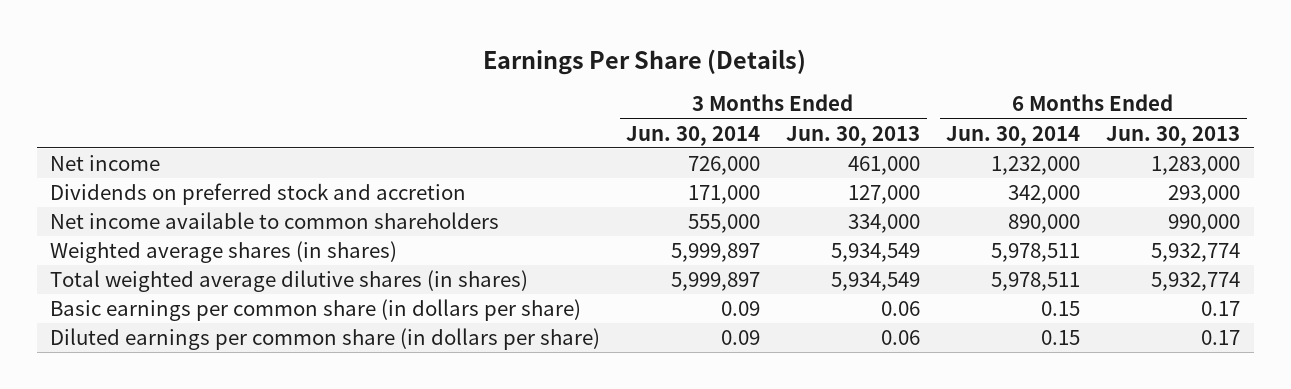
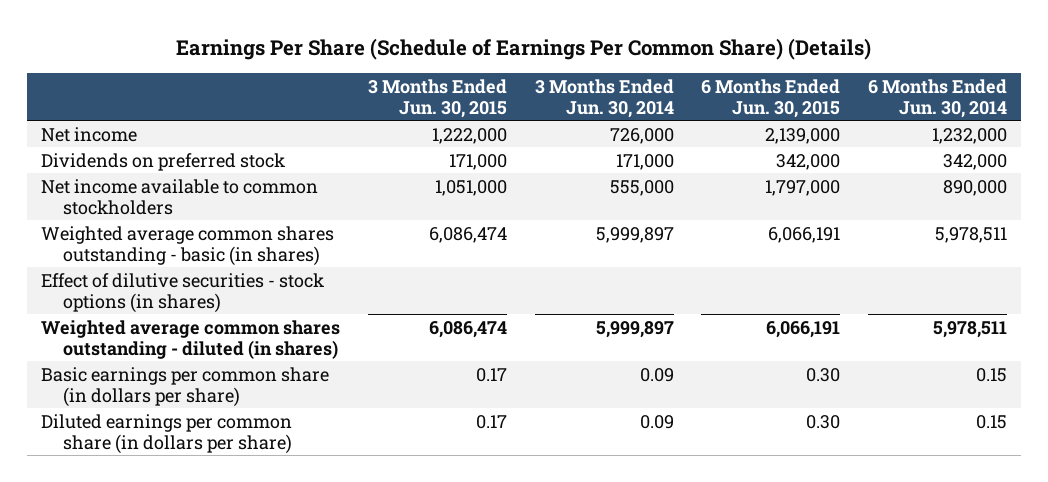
[483,48,807,75] Earnings Per Share (Details) -> [176,38,872,61] Earnings Per Share (Schedule of Earnings Per Common Share) (Details)
[786,125,921,146] Jun. 30, 2013 -> none
[1106,125,1241,146] Jun. 30, 2013 -> none
none -> [367,78,507,118] 3 Months Ended Jun. 30, 2015
none -> [701,78,841,118] 6 Months Ended Jun. 30, 2015
[50,183,467,206] Dividends on preferred stock and accretion -> [41,152,286,171] Dividends on preferred stock
[50,212,500,230] Net income available to common shareholders -> [41,178,319,215] Net income available to common stockholders
[50,241,398,264] Weighted average shares (in shares) -> [41,225,335,266] Weighted average common shares outstanding - basic (in shares)
none -> [41,272,325,313] Effect of dilutive securities - stock options (in shares)
[50,270,529,293] Total weighted average dilutive shares (in shares) -> [41,319,341,359] Weighted average common shares outstanding - diluted (in shares)

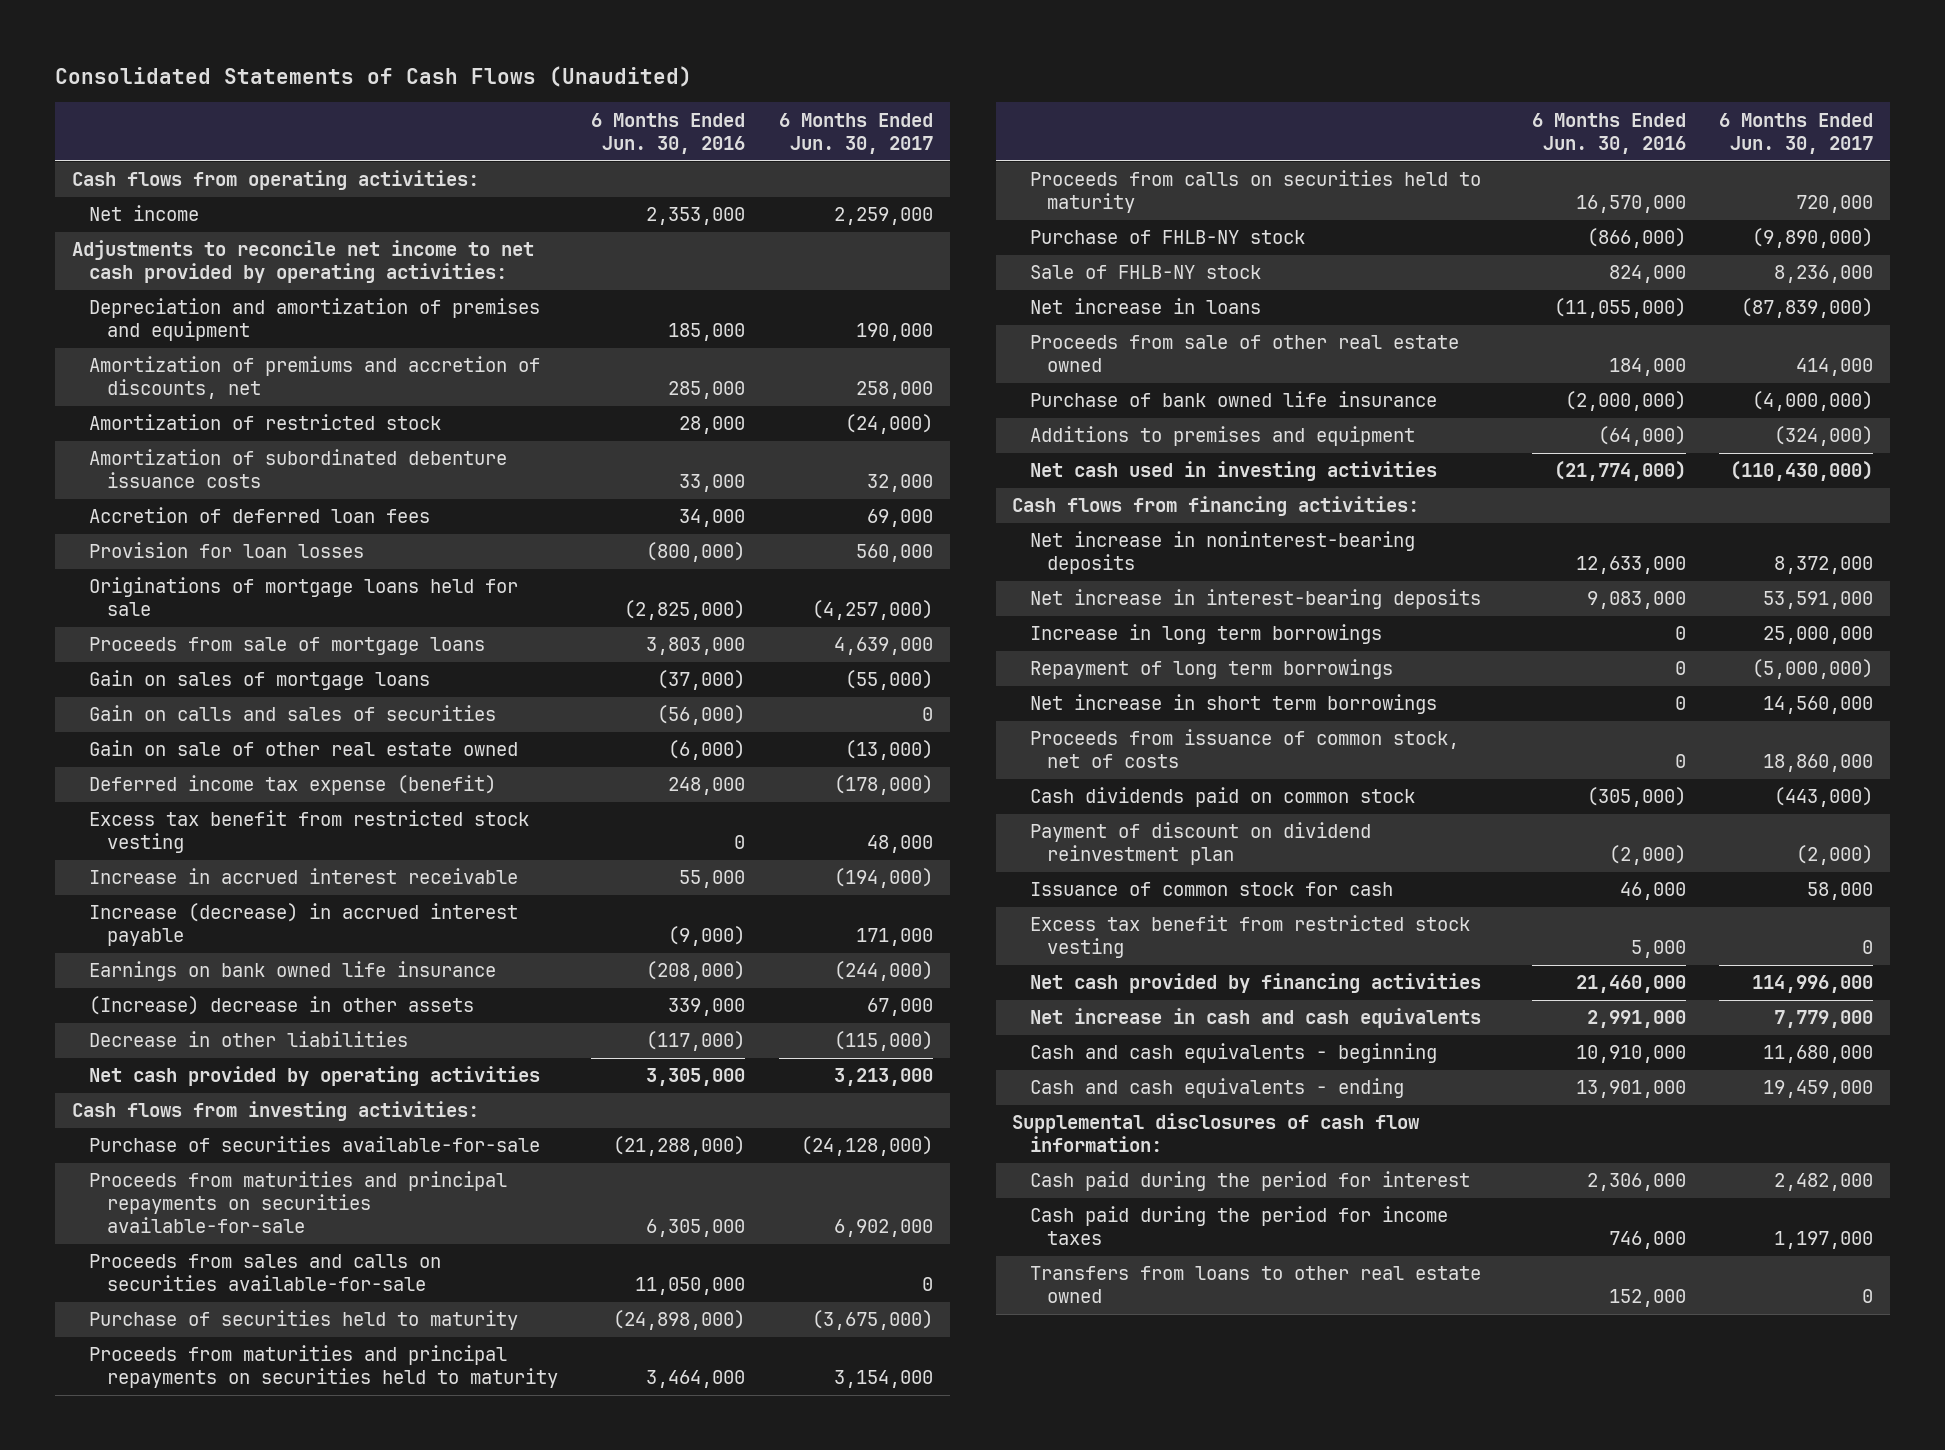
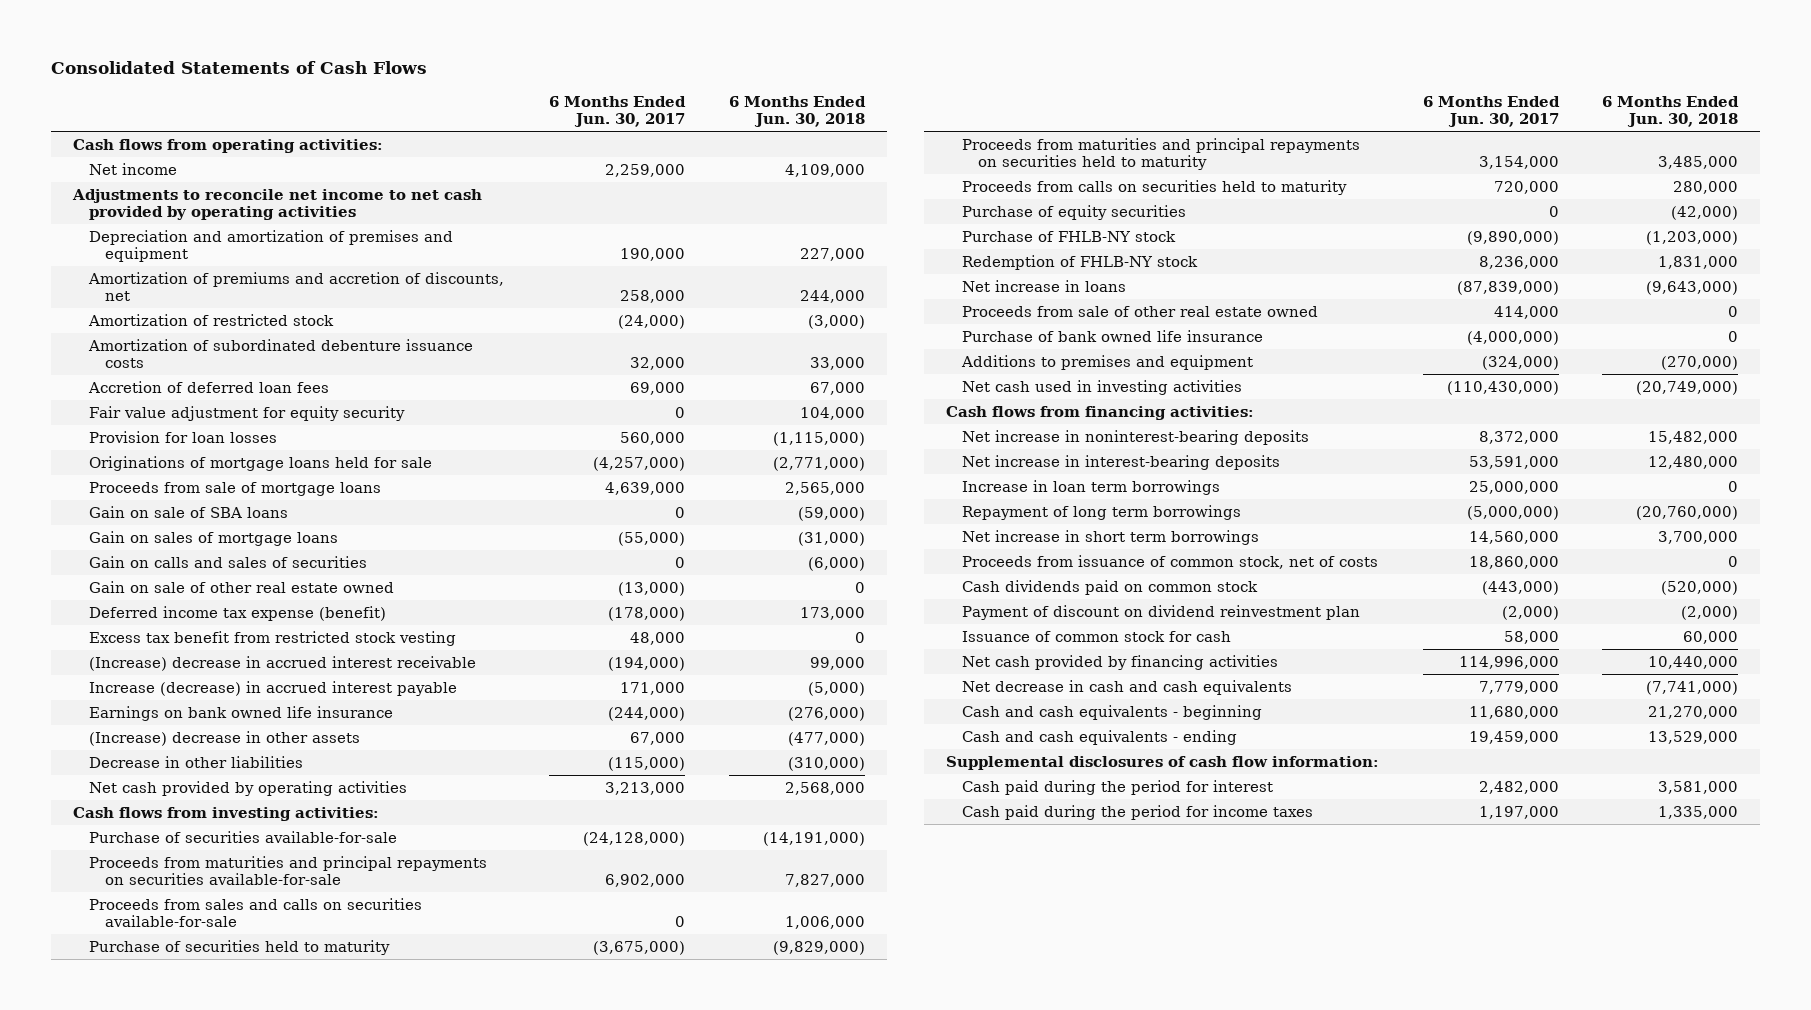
[55,66,693,88] Consolidated Statements of Cash Flows (Unaudited) -> [50,60,427,74] Consolidated Statements of Cash Flows
[591,112,746,154] 6 Months Ended Jun. 30, 2016 -> none
none -> [728,95,866,128] 6 Months Ended Jun. 30, 2018
[72,240,535,284] Adjustments to reconcile net income to net cash provided by operating activities: -> [71,188,482,221] Adjustments to reconcile net income to net cash provided by operating activities
none -> [88,405,405,421] Fair value adjustment for equity security
none -> [88,505,288,518] Gain on sale of SBA loans
[89,868,519,885] Increase in accrued interest receivable -> [88,655,476,671] (Increase) decrease in accrued interest receivable
none -> [961,204,1186,220] Purchase of equity securities
[1029,265,1261,280] Sale of FHLB-NY stock -> [961,254,1198,270] Redemption of FHLB-NY stock
[1029,624,1382,645] Increase in long term borrowings -> [961,479,1220,495] Increase in loan term borrowings
[1029,915,1470,959] Excess tax benefit from restricted stock vesting -> none
[1029,1008,1481,1029] Net increase in cash and cash equivalents -> [961,679,1292,695] Net decrease in cash and cash equivalents
[1029,1266,1481,1304] Transfers from loans to other real estate owned -> none

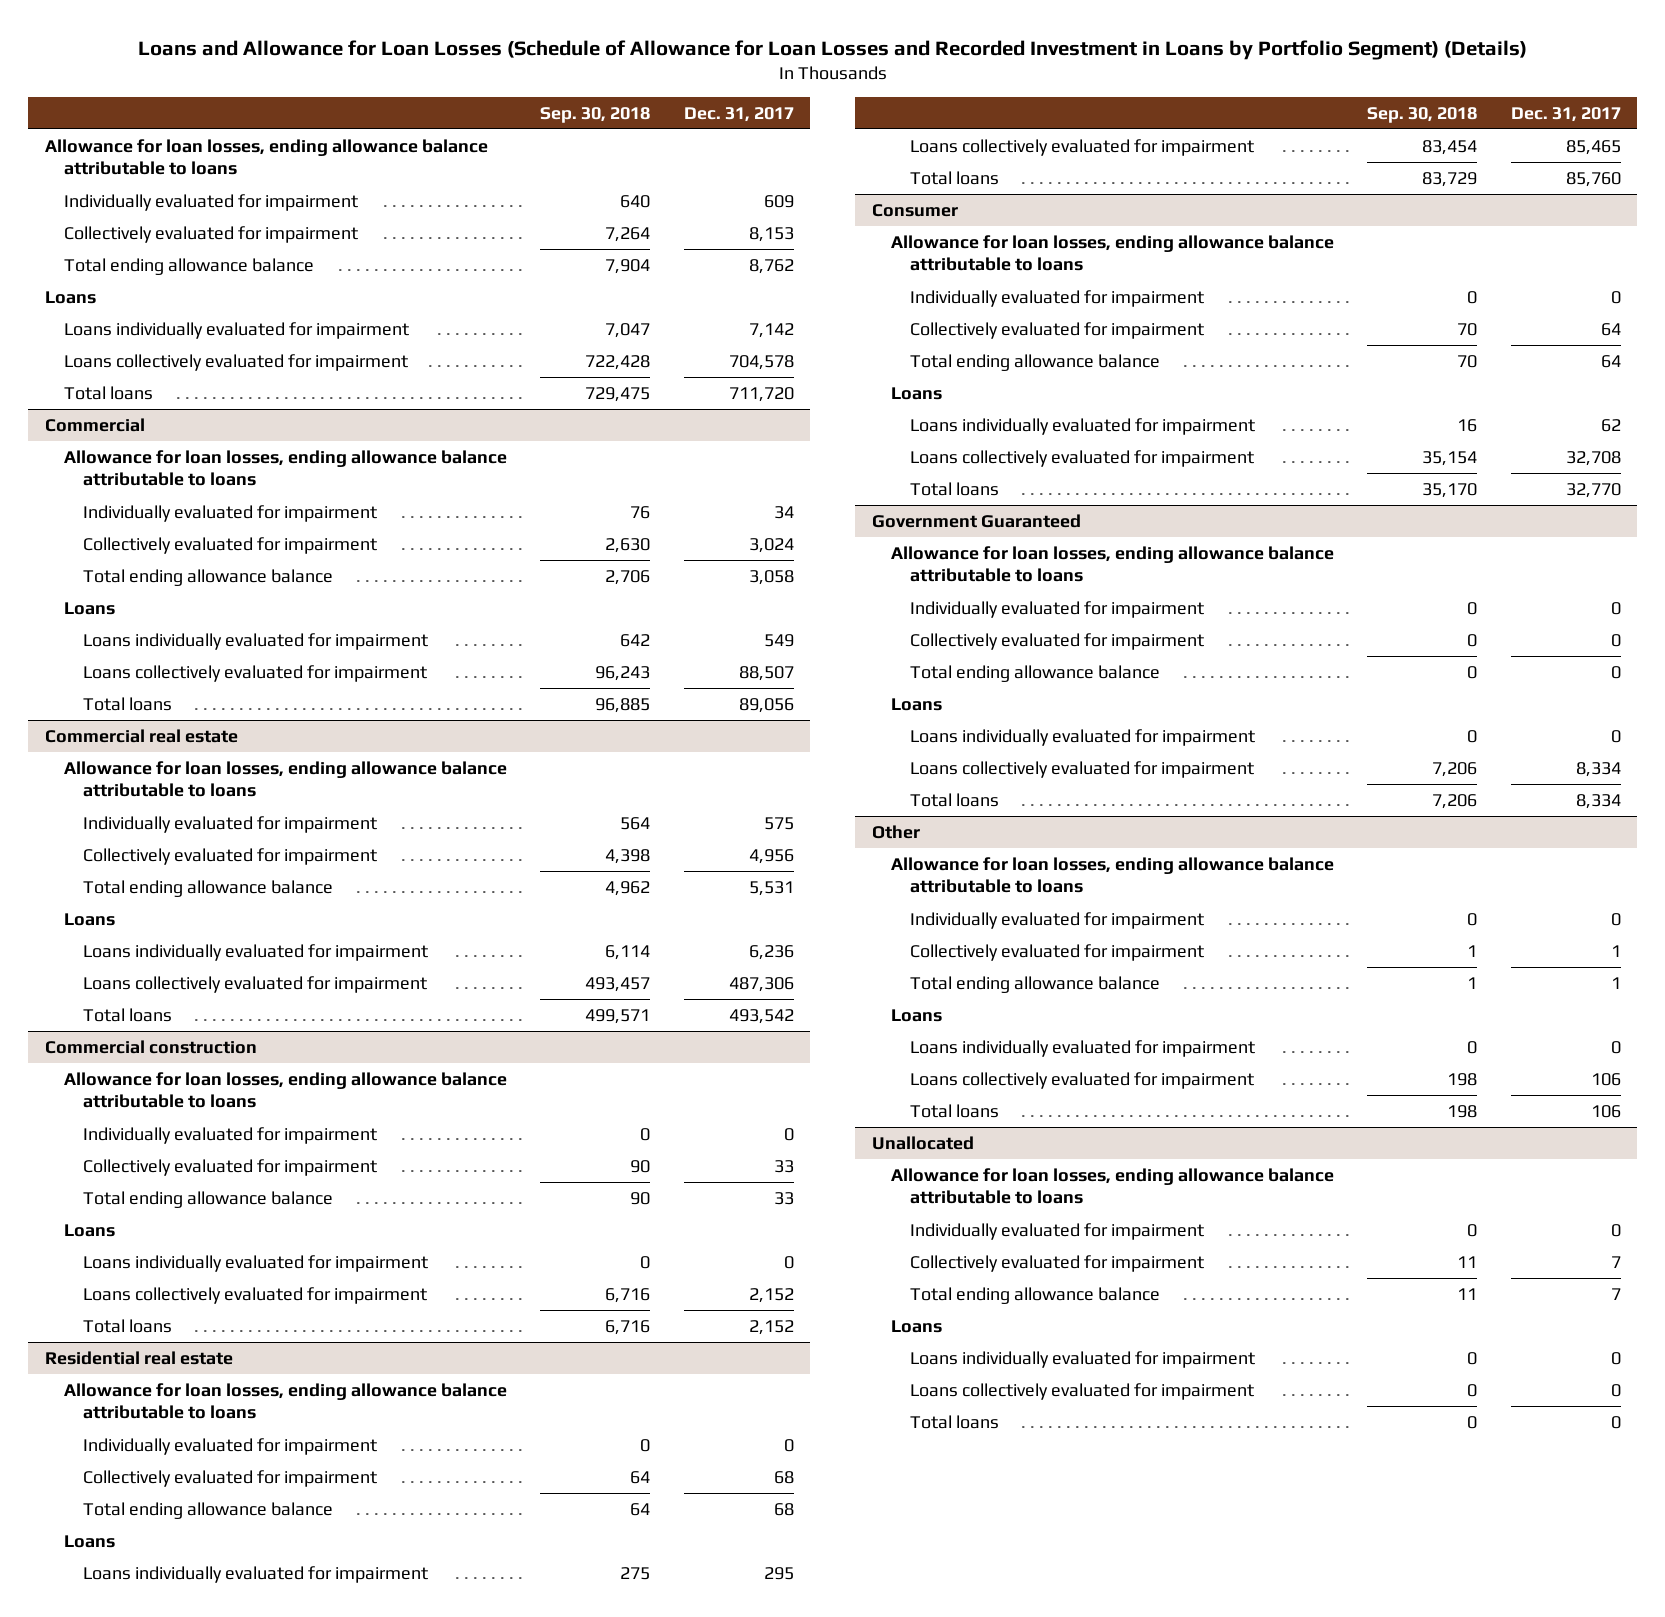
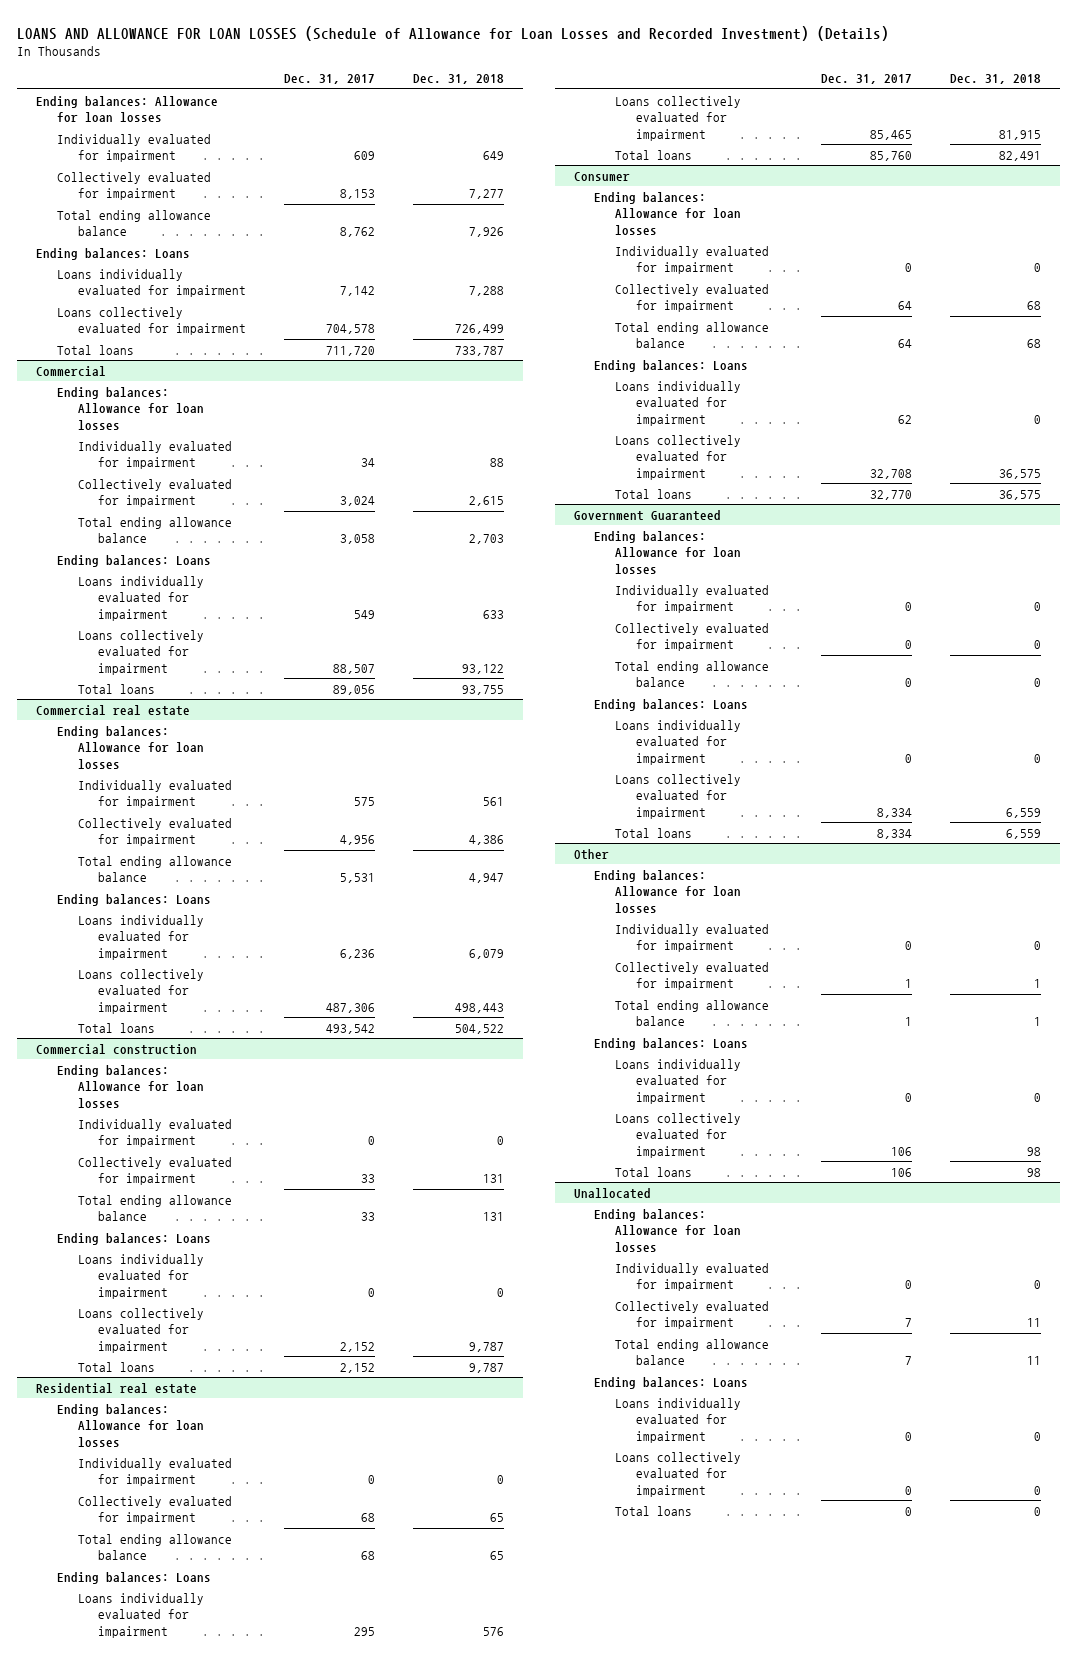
[137,40,1527,61] Loans and Allowance for Loan Losses (Schedule of Allowance for Loan Losses and Recorded Investment in Loans by Portfolio Segment) (Details) -> [17,25,890,41] LOANS AND ALLOWANCE FOR LOAN LOSSES (Schedule of Allowance for Loan Losses and Recorded Investment) (Details)
[540,106,651,123] Sep. 30, 2018 -> none
none -> [412,74,504,85] Dec. 31, 2018
[44,138,488,176] Allowance for loan losses, ending allowance balance attributable to loans -> [36,95,219,123] Ending balances: Allowance for loan losses
[44,290,96,304] Loans -> [36,247,191,260] Ending balances: Loans
[63,449,507,487] Allowance for loan losses, ending allowance balance attributable to loans -> [57,386,204,430] Ending balances: Allowance for loan losses
[63,601,115,615] Loans -> [57,554,212,567] Ending balances: Loans
[63,760,507,798] Allowance for loan losses, ending allowance balance attributable to loans -> [57,725,204,769] Ending balances: Allowance for loan losses
[63,912,115,926] Loans -> [57,893,212,906] Ending balances: Loans
[63,1071,507,1109] Allowance for loan losses, ending allowance balance attributable to loans -> [57,1064,204,1108] Ending balances: Allowance for loan losses
[63,1223,115,1237] Loans -> [57,1232,212,1245] Ending balances: Loans
[63,1382,507,1420] Allowance for loan losses, ending allowance balance attributable to loans -> [57,1403,204,1447] Ending balances: Allowance for loan losses
[63,1534,115,1548] Loans -> [57,1571,212,1584] Ending balances: Loans
[890,234,1334,272] Allowance for loan losses, ending allowance balance attributable to loans -> [594,191,742,235] Ending balances: Allowance for loan losses
[890,386,942,400] Loans -> [594,359,749,372] Ending balances: Loans
[890,545,1334,583] Allowance for loan losses, ending allowance balance attributable to loans -> [594,530,742,574] Ending balances: Allowance for loan losses
[890,697,942,711] Loans -> [594,698,749,711] Ending balances: Loans
[890,856,1334,894] Allowance for loan losses, ending allowance balance attributable to loans -> [594,869,742,913] Ending balances: Allowance for loan losses
[890,1008,942,1022] Loans -> [594,1037,749,1050] Ending balances: Loans
[890,1167,1334,1205] Allowance for loan losses, ending allowance balance attributable to loans -> [594,1208,742,1252] Ending balances: Allowance for loan losses
[890,1319,942,1333] Loans -> [594,1376,749,1389] Ending balances: Loans

